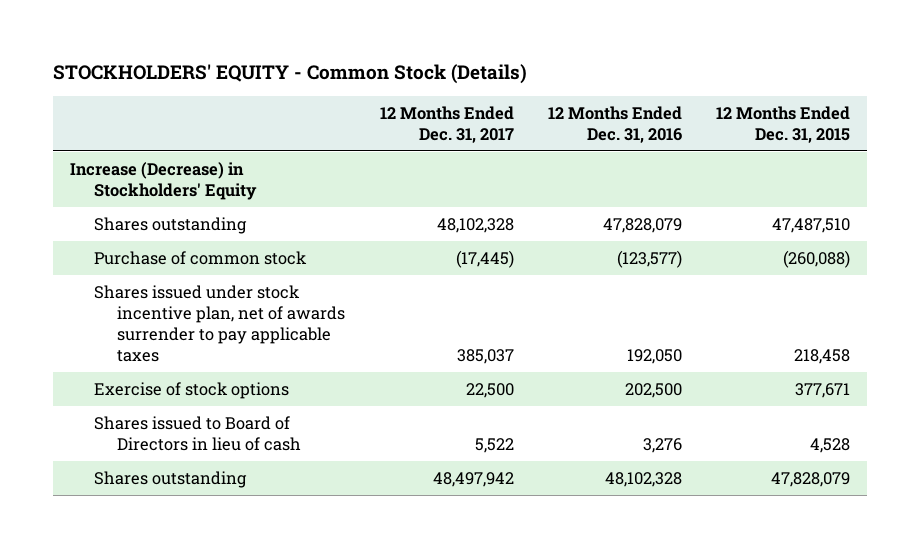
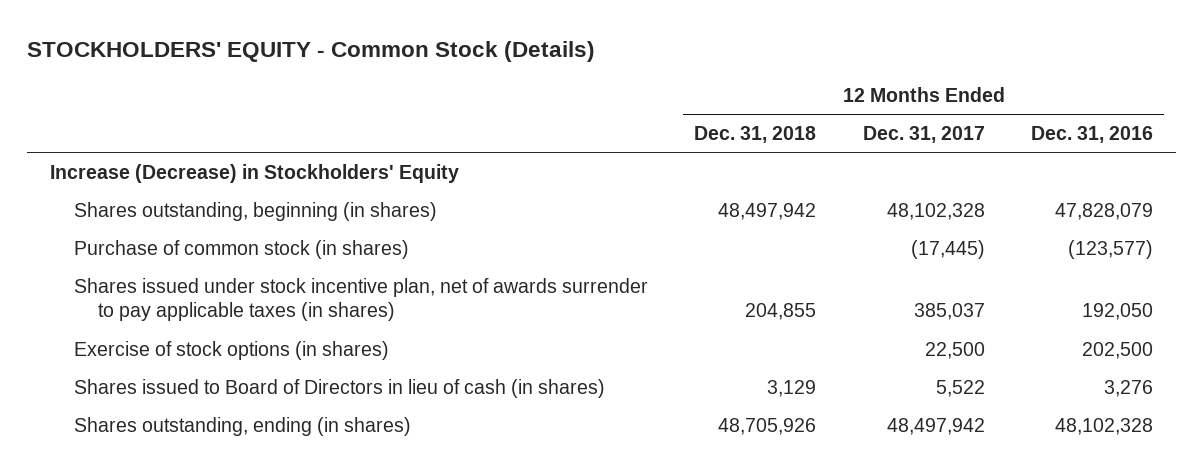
[716,105,851,143] 12 Months Ended Dec. 31, 2015 -> none
none -> [694,125,817,143] Dec. 31, 2018
[93,217,247,235] Shares outstanding -> [74,201,438,221] Shares outstanding, beginning (in shares)
[93,251,307,266] Purchase of common stock -> [74,239,410,259] Purchase of common stock (in shares)
[93,285,346,363] Shares issued under stock incentive plan, net of awards surrender to pay applicable taxes -> [74,277,649,322] Shares issued under stock incentive plan, net of awards surrender to pay applicable taxes (in shares)
[93,382,289,400] Exercise of stock options -> [74,340,390,360] Exercise of stock options (in shares)
[93,416,302,452] Shares issued to Board of Directors in lieu of cash -> [74,378,606,398] Shares issued to Board of Directors in lieu of cash (in shares)
[93,471,247,489] Shares outstanding -> [74,416,412,436] Shares outstanding, ending (in shares)

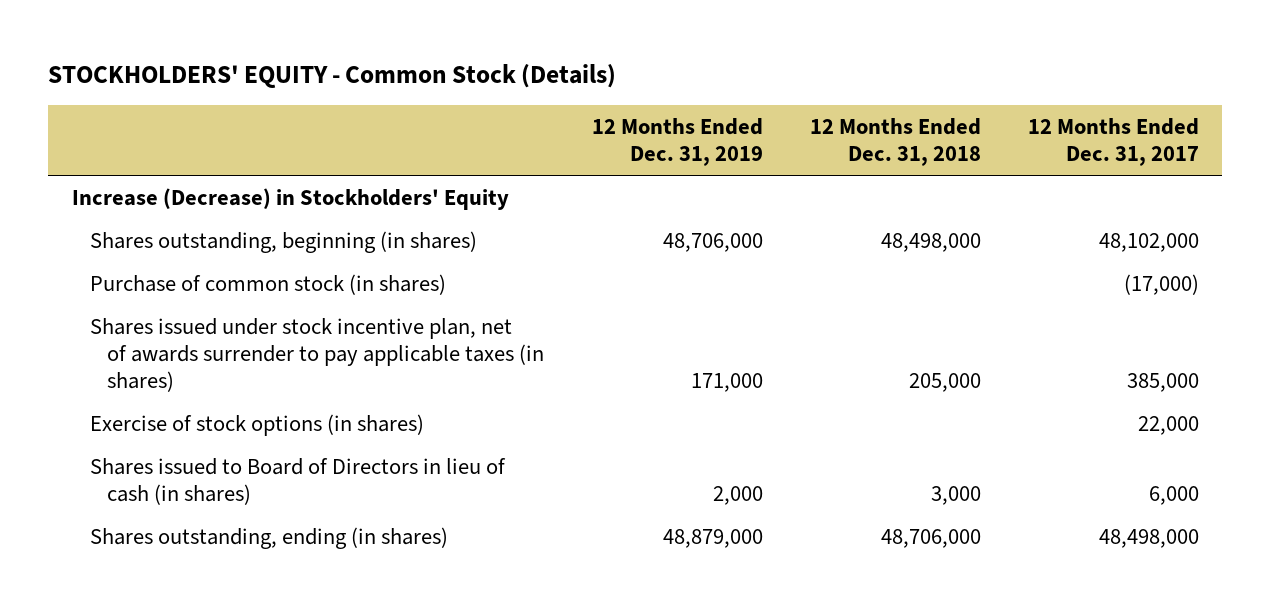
[1030,125,1153,143] Dec. 31, 2016 -> none
none -> [591,118,763,166] 12 Months Ended Dec. 31, 2019
[718,202,817,220] 48,497,942 -> [880,232,981,252] 48,498,000
[886,202,985,220] 48,102,328 -> [1098,232,1199,252] 48,102,000
[910,239,985,259] (17,445) -> [1123,273,1199,295] (17,000)
[745,303,817,321] 204,855 -> [908,372,981,392] 205,000
[913,303,985,321] 385,037 -> [1126,372,1199,392] 385,000
[924,341,985,359] 22,500 -> [1137,415,1199,435] 22,000
[767,379,817,397] 3,129 -> [930,485,981,505] 3,000
[935,379,985,397] 5,522 -> [1148,485,1199,505] 6,000
[718,417,817,435] 48,705,926 -> [880,528,981,548] 48,706,000
[886,417,985,435] 48,497,942 -> [1098,528,1199,548] 48,498,000

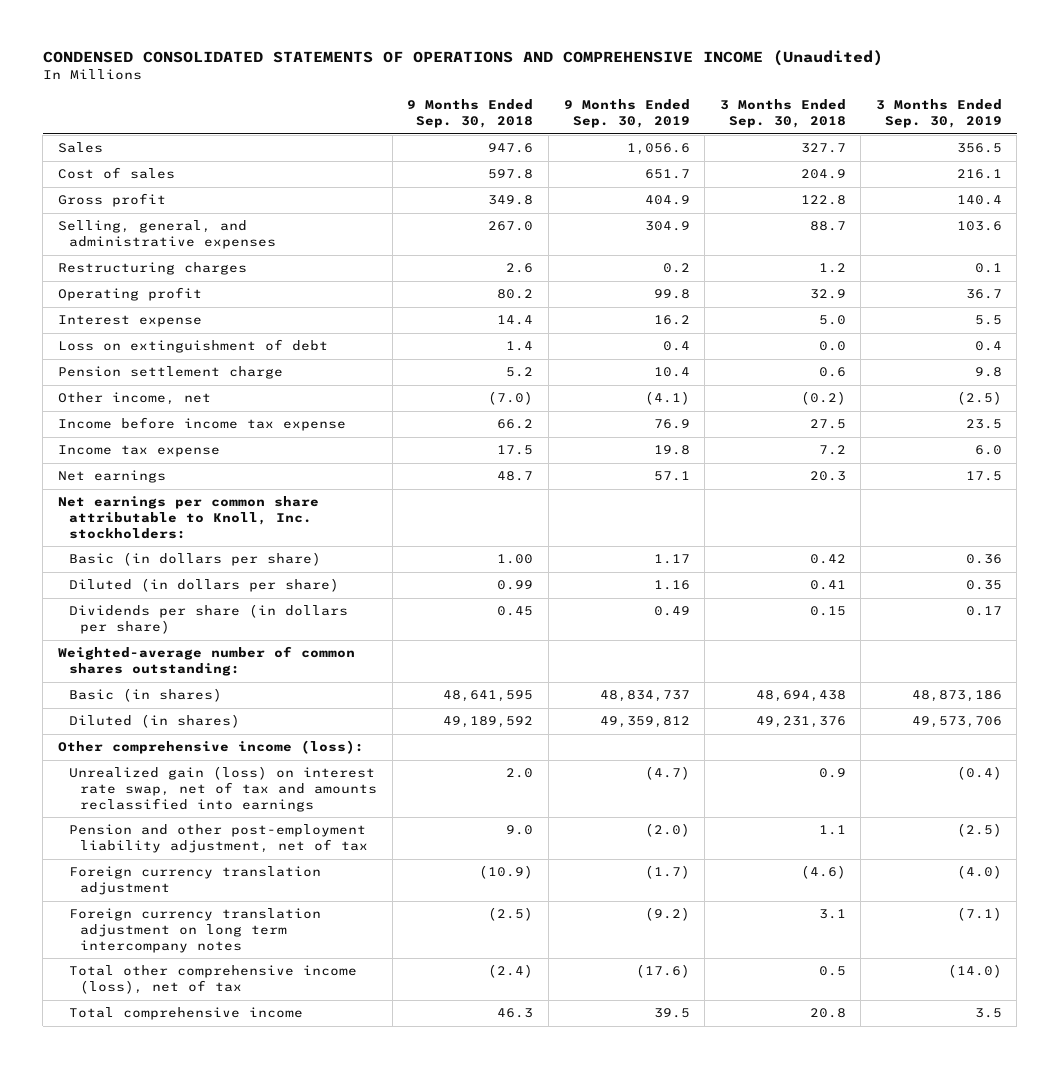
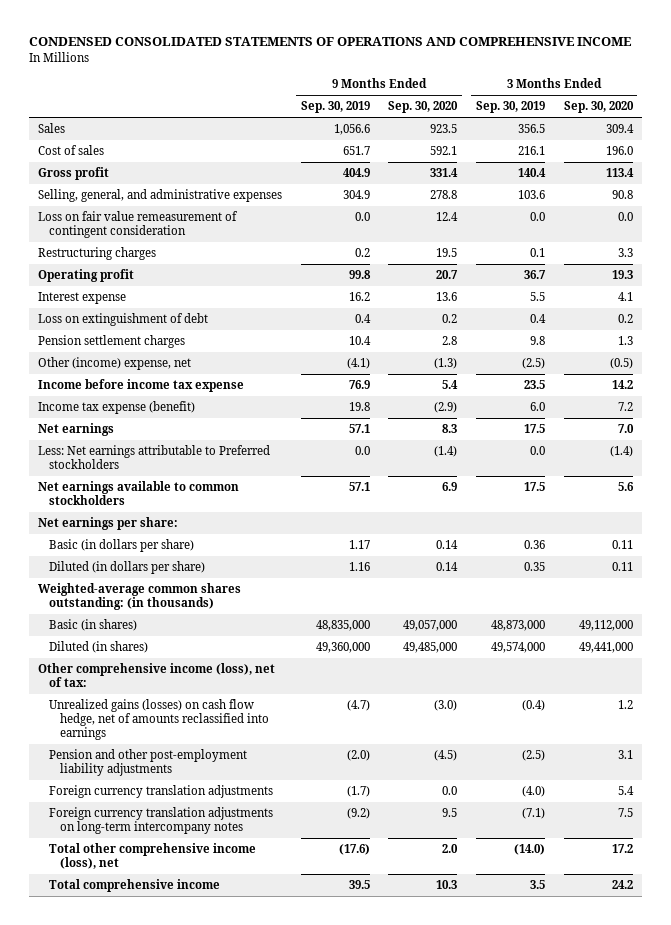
[42,50,883,67] CONDENSED CONSOLIDATED STATEMENTS OF OPERATIONS AND COMPREHENSIVE INCOME (Unaudited) -> [28,37,632,47] CONDENSED CONSOLIDATED STATEMENTS OF OPERATIONS AND COMPREHENSIVE INCOME
[407,99,534,129] 9 Months Ended Sep. 30, 2018 -> none
[719,99,846,129] 3 Months Ended Sep. 30, 2018 -> none
none -> [388,101,459,114] Sep. 30, 2020
none -> [563,101,634,114] Sep. 30, 2020
none -> [38,211,239,238] Loss on fair value remeasurement of contingent consideration
[57,366,283,380] Pension settlement charge -> [38,335,186,349] Pension settlement charges
[57,392,211,406] Other income, net -> [38,357,192,371] Other (income) expense, net
[57,445,220,458] Income tax expense -> [38,401,196,415] Income tax expense (benefit)
none -> [38,445,271,469] Less: Net earnings attributable to Preferred stockholders
none -> [38,481,240,505] Net earnings available to common stockholders
[57,496,319,539] Net earnings per common share attributable to Knoll, Inc. stockholders: -> [38,517,179,531] Net earnings per share:
[69,604,349,635] Dividends per share (in dollars per share) -> none
[57,646,355,677] Weighted-average number of common shares outstanding: -> [38,583,242,610] Weighted-average common shares outstanding: (in thousands)
[599,690,690,703] 48,834,737 -> [315,620,370,632] 48,835,000
[911,690,1002,703] 48,873,186 -> [491,620,546,632] 48,873,000
[599,716,690,729] 49,359,812 -> [315,642,370,654] 49,360,000
[911,716,1002,729] 49,573,706 -> [491,642,546,654] 49,574,000
[57,740,364,755] Other comprehensive income (loss): -> [38,663,276,687] Other comprehensive income (loss), net of tax:
[69,766,378,812] Unrealized gain (loss) on interest rate swap, net of tax and amounts reclassified into earnings -> [49,699,270,740] Unrealized gains (losses) on cash flow hedge, net of amounts reclassified into earnings
[69,824,369,854] Pension and other post-employment liability adjustment, net of tax -> [49,749,248,776] Pension and other post-employment liability adjustments
[69,866,322,896] Foreign currency translation adjustment -> [49,785,274,799] Foreign currency translation adjustments
[69,908,322,953] Foreign currency translation adjustment on long term intercompany notes -> [49,807,274,834] Foreign currency translation adjustments on long-term intercompany notes
[69,965,358,995] Total other comprehensive income (loss), net of tax -> [49,843,257,869] Total other comprehensive income (loss), net

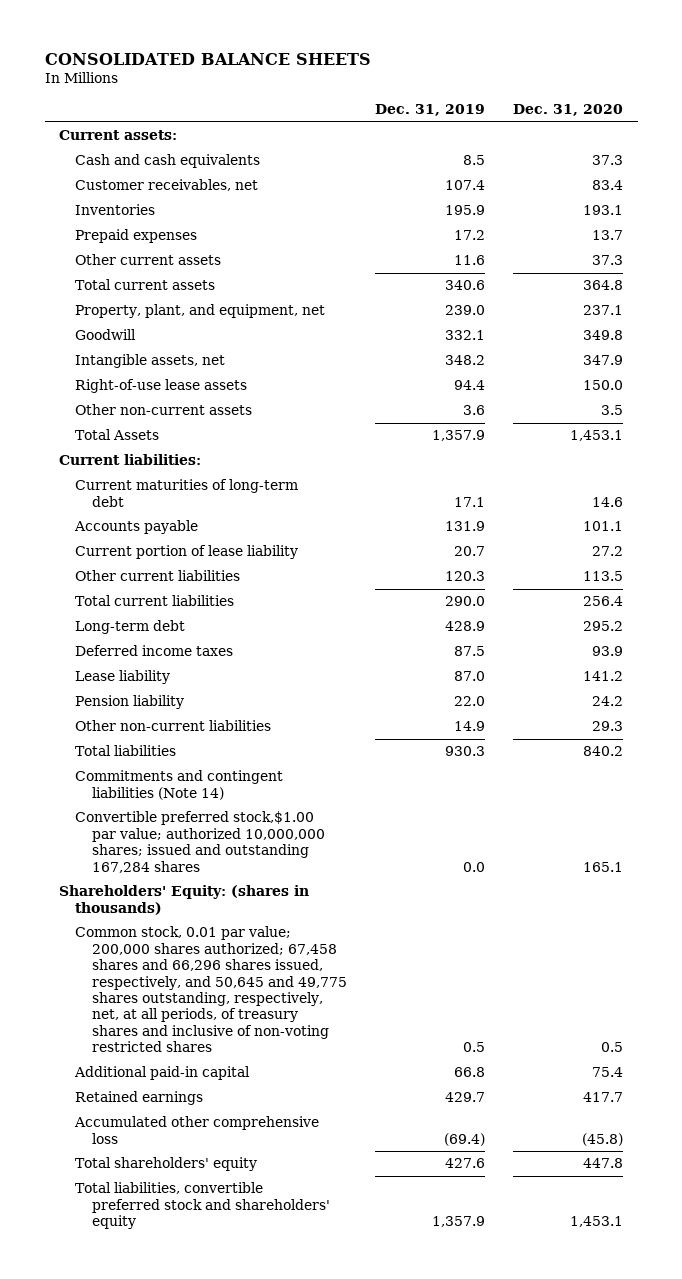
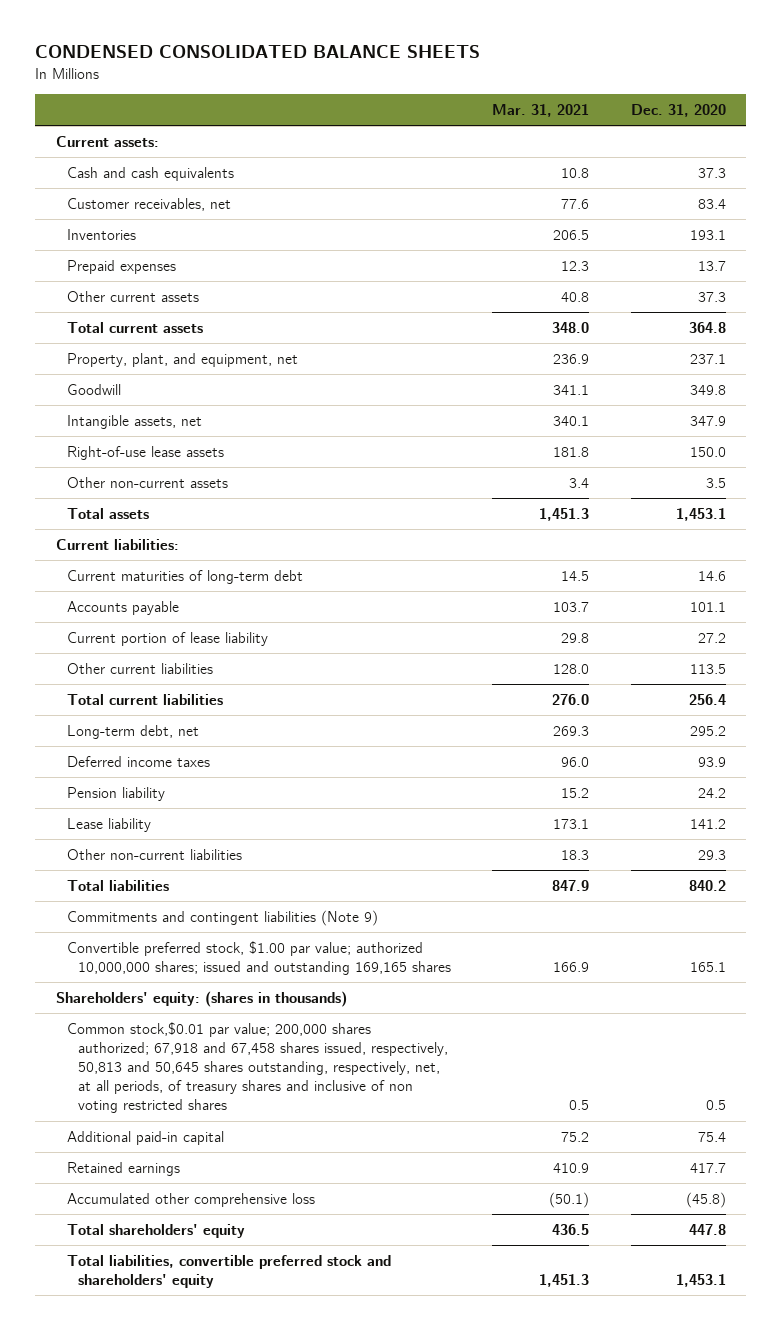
[44,53,371,66] CONSOLIDATED BALANCE SHEETS -> [35,45,481,59] CONDENSED CONSOLIDATED BALANCE SHEETS
[375,104,486,117] Dec. 31, 2019 -> none
none -> [492,103,590,117] Mar. 31, 2021
[75,429,160,441] Total Assets -> [66,507,149,519] Total assets
[75,620,186,635] Long-term debt -> [66,724,199,739] Long-term debt, net
[75,670,171,685] Lease liability -> [66,817,151,832] Lease liability
[75,770,284,800] Commitments and contingent liabilities (Note 14) -> [66,909,378,926] Commitments and contingent liabilities (Note 9)
[75,811,326,873] Convertible preferred stock,$1.00 par value; authorized 10,000,000 shares; issued and outstanding 167,284 shares -> [66,940,451,975] Convertible preferred stock, $1.00 par value; authorized 10,000,000 shares; issued and outstanding 169,165 shares
[58,885,309,915] Shareholders' Equity: (shares in thousands) -> [55,990,347,1007] Shareholders' equity: (shares in thousands)
[75,926,348,1053] Common stock, 0.01 par value; 200,000 shares authorized; 67,458 shares and 66,296 shares issued, respectively, and 50,645 and 49,775 shares outstanding, respectively, net, at all periods, of treasury shares and inclusive of non-voting restricted shares -> [66,1021,448,1114] Common stock,$0.01 par value; 200,000 shares authorized; 67,918 and 67,458 shares issued, respectively, 50,813 and 50,645 shares outstanding, respectively, net, at all periods, of treasury shares and inclusive of non voting restricted shares

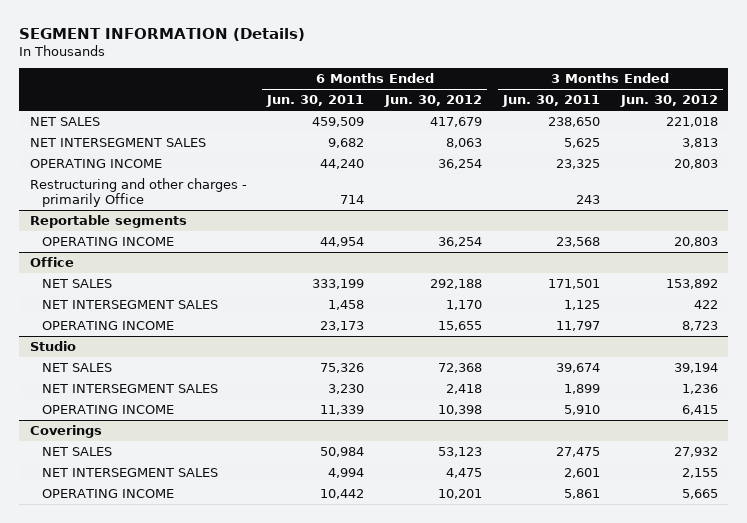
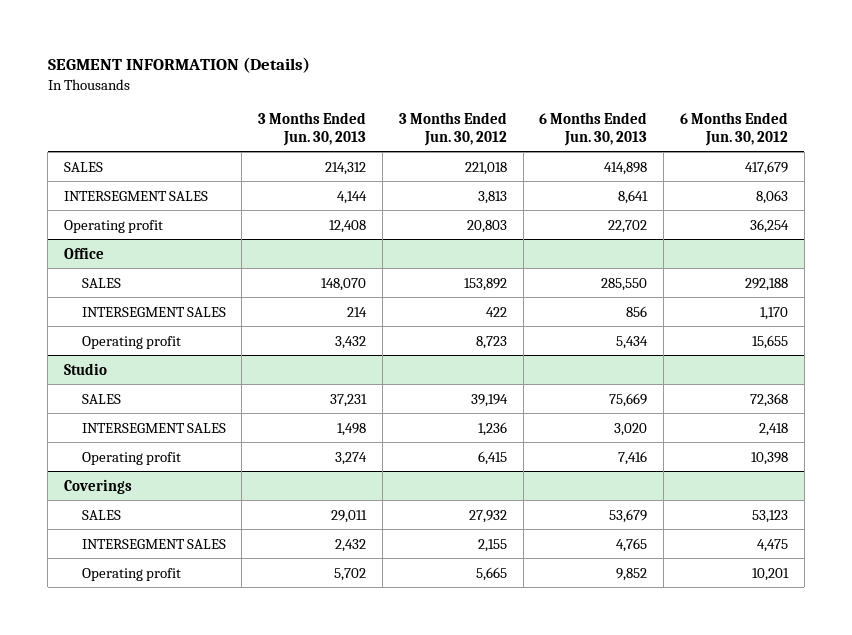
[266,95,365,108] Jun. 30, 2011 -> none
[501,95,600,108] Jun. 30, 2011 -> none
none -> [258,112,367,146] 3 Months Ended Jun. 30, 2013
none -> [539,112,648,146] 6 Months Ended Jun. 30, 2013
[29,178,247,207] Restructuring and other charges - primarily Office -> none
[29,215,187,229] Reportable segments -> none
[41,237,174,247] OPERATING INCOME -> none
[29,117,100,127] NET SALES -> [63,161,103,172] SALES
[29,138,206,148] NET INTERSEGMENT SALES -> [63,190,208,201] INTERSEGMENT SALES
[29,159,162,169] OPERATING INCOME -> [63,219,163,233] Operating profit
[41,279,112,289] NET SALES -> [81,277,121,288] SALES
[41,300,218,310] NET INTERSEGMENT SALES -> [81,306,226,317] INTERSEGMENT SALES
[41,321,174,331] OPERATING INCOME -> [81,335,181,349] Operating profit
[41,363,112,373] NET SALES -> [81,393,121,404] SALES
[41,384,218,394] NET INTERSEGMENT SALES -> [81,422,226,433] INTERSEGMENT SALES
[41,405,174,415] OPERATING INCOME -> [81,451,181,465] Operating profit
[41,447,112,457] NET SALES -> [81,509,121,520] SALES
[41,468,218,478] NET INTERSEGMENT SALES -> [81,538,226,549] INTERSEGMENT SALES
[41,489,174,499] OPERATING INCOME -> [81,567,181,581] Operating profit

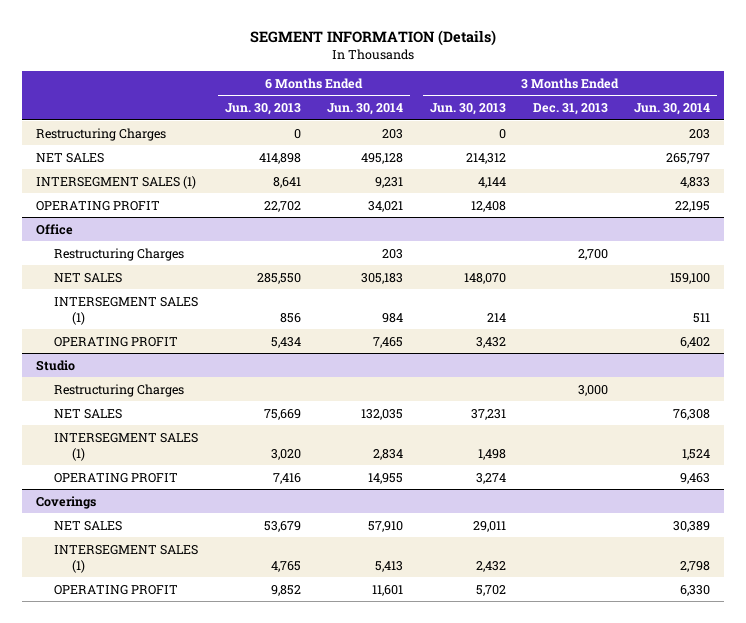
[398,112,507,146] 3 Months Ended Jun. 30, 2012 -> none
[680,112,789,146] 6 Months Ended Jun. 30, 2012 -> none
none -> [327,103,404,116] Jun. 30, 2014
none -> [532,103,608,116] Dec. 31, 2013
none -> [634,103,711,116] Jun. 30, 2014
none -> [35,127,166,141] Restructuring Charges
[63,161,103,172] SALES -> [35,152,104,163] NET SALES
[63,190,208,201] INTERSEGMENT SALES -> [35,175,196,189] INTERSEGMENT SALES (1)
[63,219,163,233] Operating profit -> [35,200,160,211] OPERATING PROFIT
none -> [53,247,184,261] Restructuring Charges
[81,277,121,288] SALES -> [53,272,122,283] NET SALES
[81,306,226,317] INTERSEGMENT SALES -> [53,296,198,325] INTERSEGMENT SALES (1)
[81,335,181,349] Operating profit -> [53,336,178,347] OPERATING PROFIT
none -> [53,383,184,397] Restructuring Charges
[81,393,121,404] SALES -> [53,408,122,419] NET SALES
[81,422,226,433] INTERSEGMENT SALES -> [53,432,198,461] INTERSEGMENT SALES (1)
[81,451,181,465] Operating profit -> [53,472,178,483] OPERATING PROFIT
[81,509,121,520] SALES -> [53,520,122,531] NET SALES
[81,538,226,549] INTERSEGMENT SALES -> [53,544,198,573] INTERSEGMENT SALES (1)
[81,567,181,581] Operating profit -> [53,584,178,595] OPERATING PROFIT

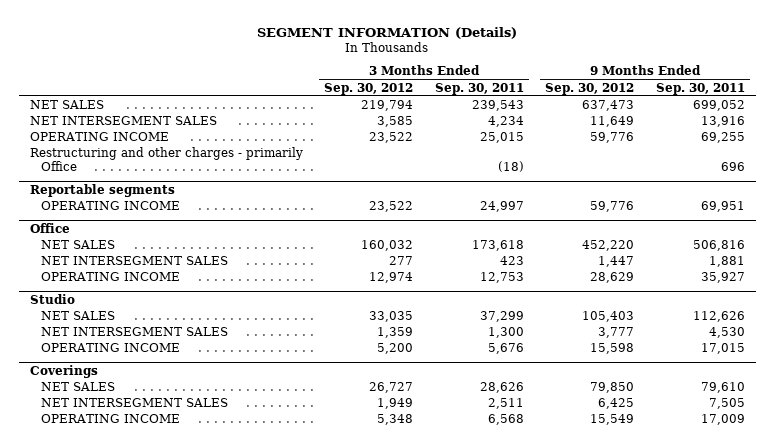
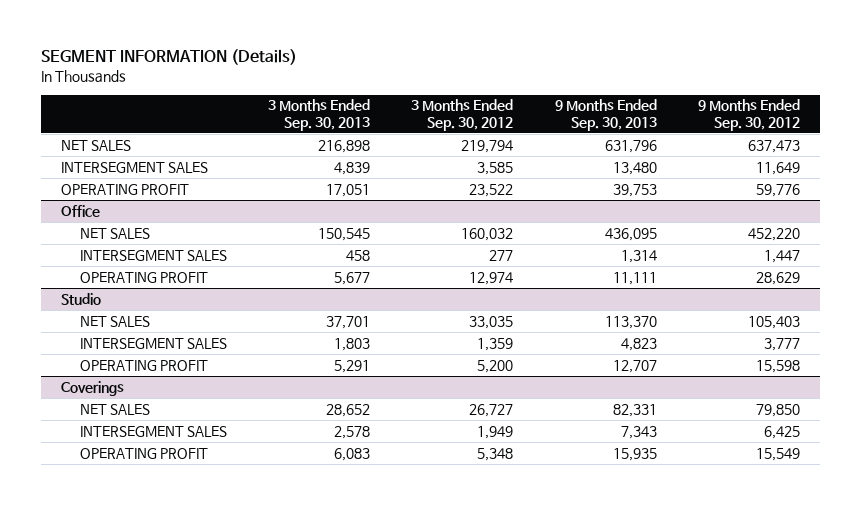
[434,82,524,95] Sep. 30, 2011 -> none
[656,82,746,95] Sep. 30, 2011 -> none
none -> [268,99,371,131] 3 Months Ended Sep. 30, 2013
none -> [554,99,657,131] 9 Months Ended Sep. 30, 2013
[29,147,303,171] Restructuring and other charges - primarily Office -> none
[29,183,175,197] Reportable segments -> none
[41,201,181,211] OPERATING INCOME -> none
[29,116,217,126] NET INTERSEGMENT SALES -> [61,161,209,173] INTERSEGMENT SALES
[29,132,169,142] OPERATING INCOME -> [61,183,190,195] OPERATING PROFIT
[41,256,229,266] NET INTERSEGMENT SALES -> [80,249,228,261] INTERSEGMENT SALES
[41,272,181,282] OPERATING INCOME -> [80,271,209,283] OPERATING PROFIT
[41,327,229,337] NET INTERSEGMENT SALES -> [80,337,228,349] INTERSEGMENT SALES
[41,343,181,353] OPERATING INCOME -> [80,359,209,371] OPERATING PROFIT
[41,398,229,408] NET INTERSEGMENT SALES -> [80,425,228,437] INTERSEGMENT SALES
[41,414,181,424] OPERATING INCOME -> [80,447,209,459] OPERATING PROFIT

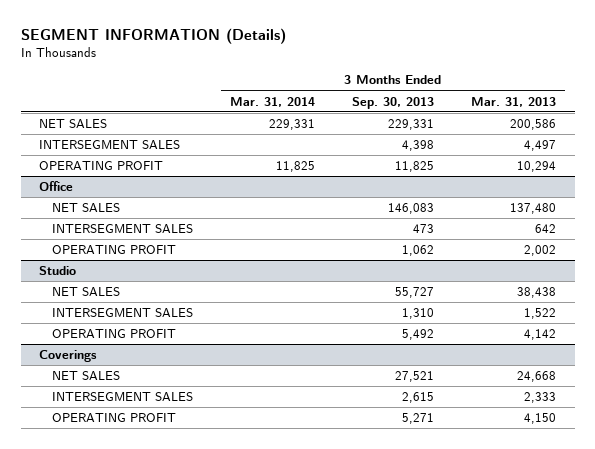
[411,99,514,131] 3 Months Ended Sep. 30, 2012 -> none
[554,99,657,131] 9 Months Ended Sep. 30, 2013 -> none
[697,99,800,131] 9 Months Ended Sep. 30, 2012 -> none
none -> [230,96,316,107] Mar. 31, 2014
none -> [471,96,557,107] Mar. 31, 2013
[318,139,371,153] 216,898 -> [388,119,435,131] 229,331
[334,161,371,175] 4,839 -> [402,140,435,152] 4,398
[326,183,371,197] 17,051 -> [395,161,435,173] 11,825
[318,227,371,241] 150,545 -> [388,203,435,215] 146,083
[346,249,371,261] 458 -> [413,224,435,234] 473
[334,271,371,285] 5,677 -> [402,245,435,257] 1,062
[326,315,371,329] 37,701 -> [395,287,435,299] 55,727
[334,337,371,351] 1,803 -> [402,308,435,320] 1,310
[334,359,371,373] 5,291 -> [402,329,435,341] 5,492
[326,403,371,417] 28,652 -> [395,371,435,383] 27,521
[334,425,371,439] 2,578 -> [402,392,435,404] 2,615
[334,447,371,461] 6,083 -> [402,413,435,425] 5,271

